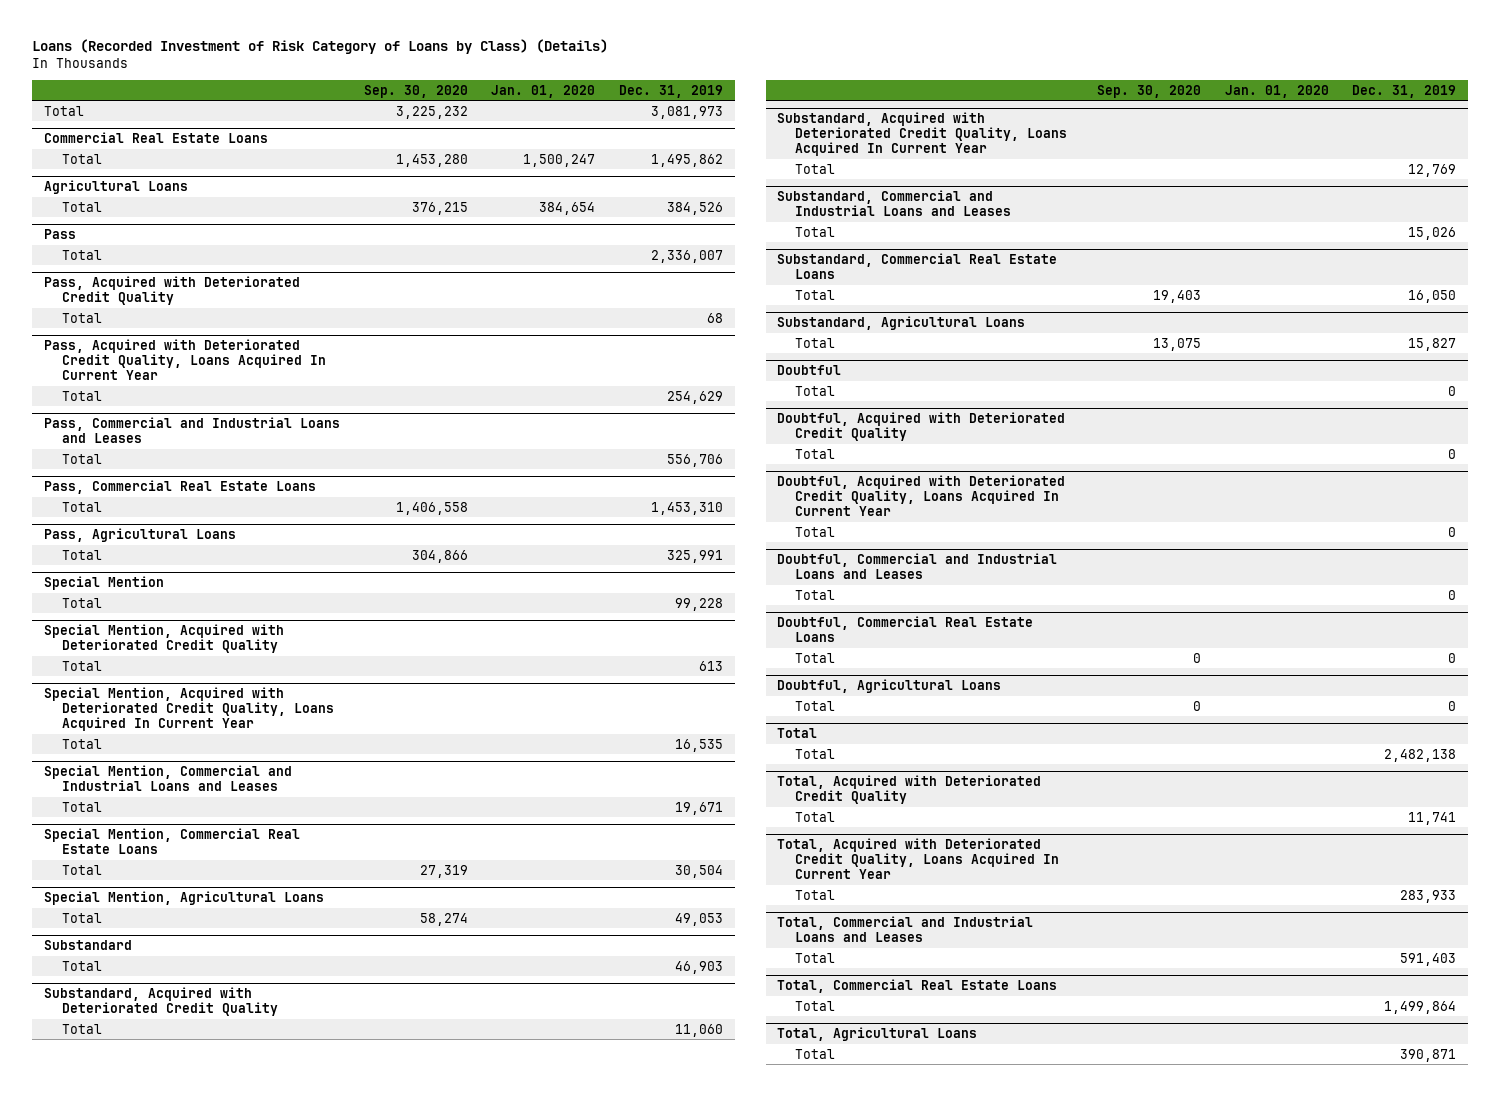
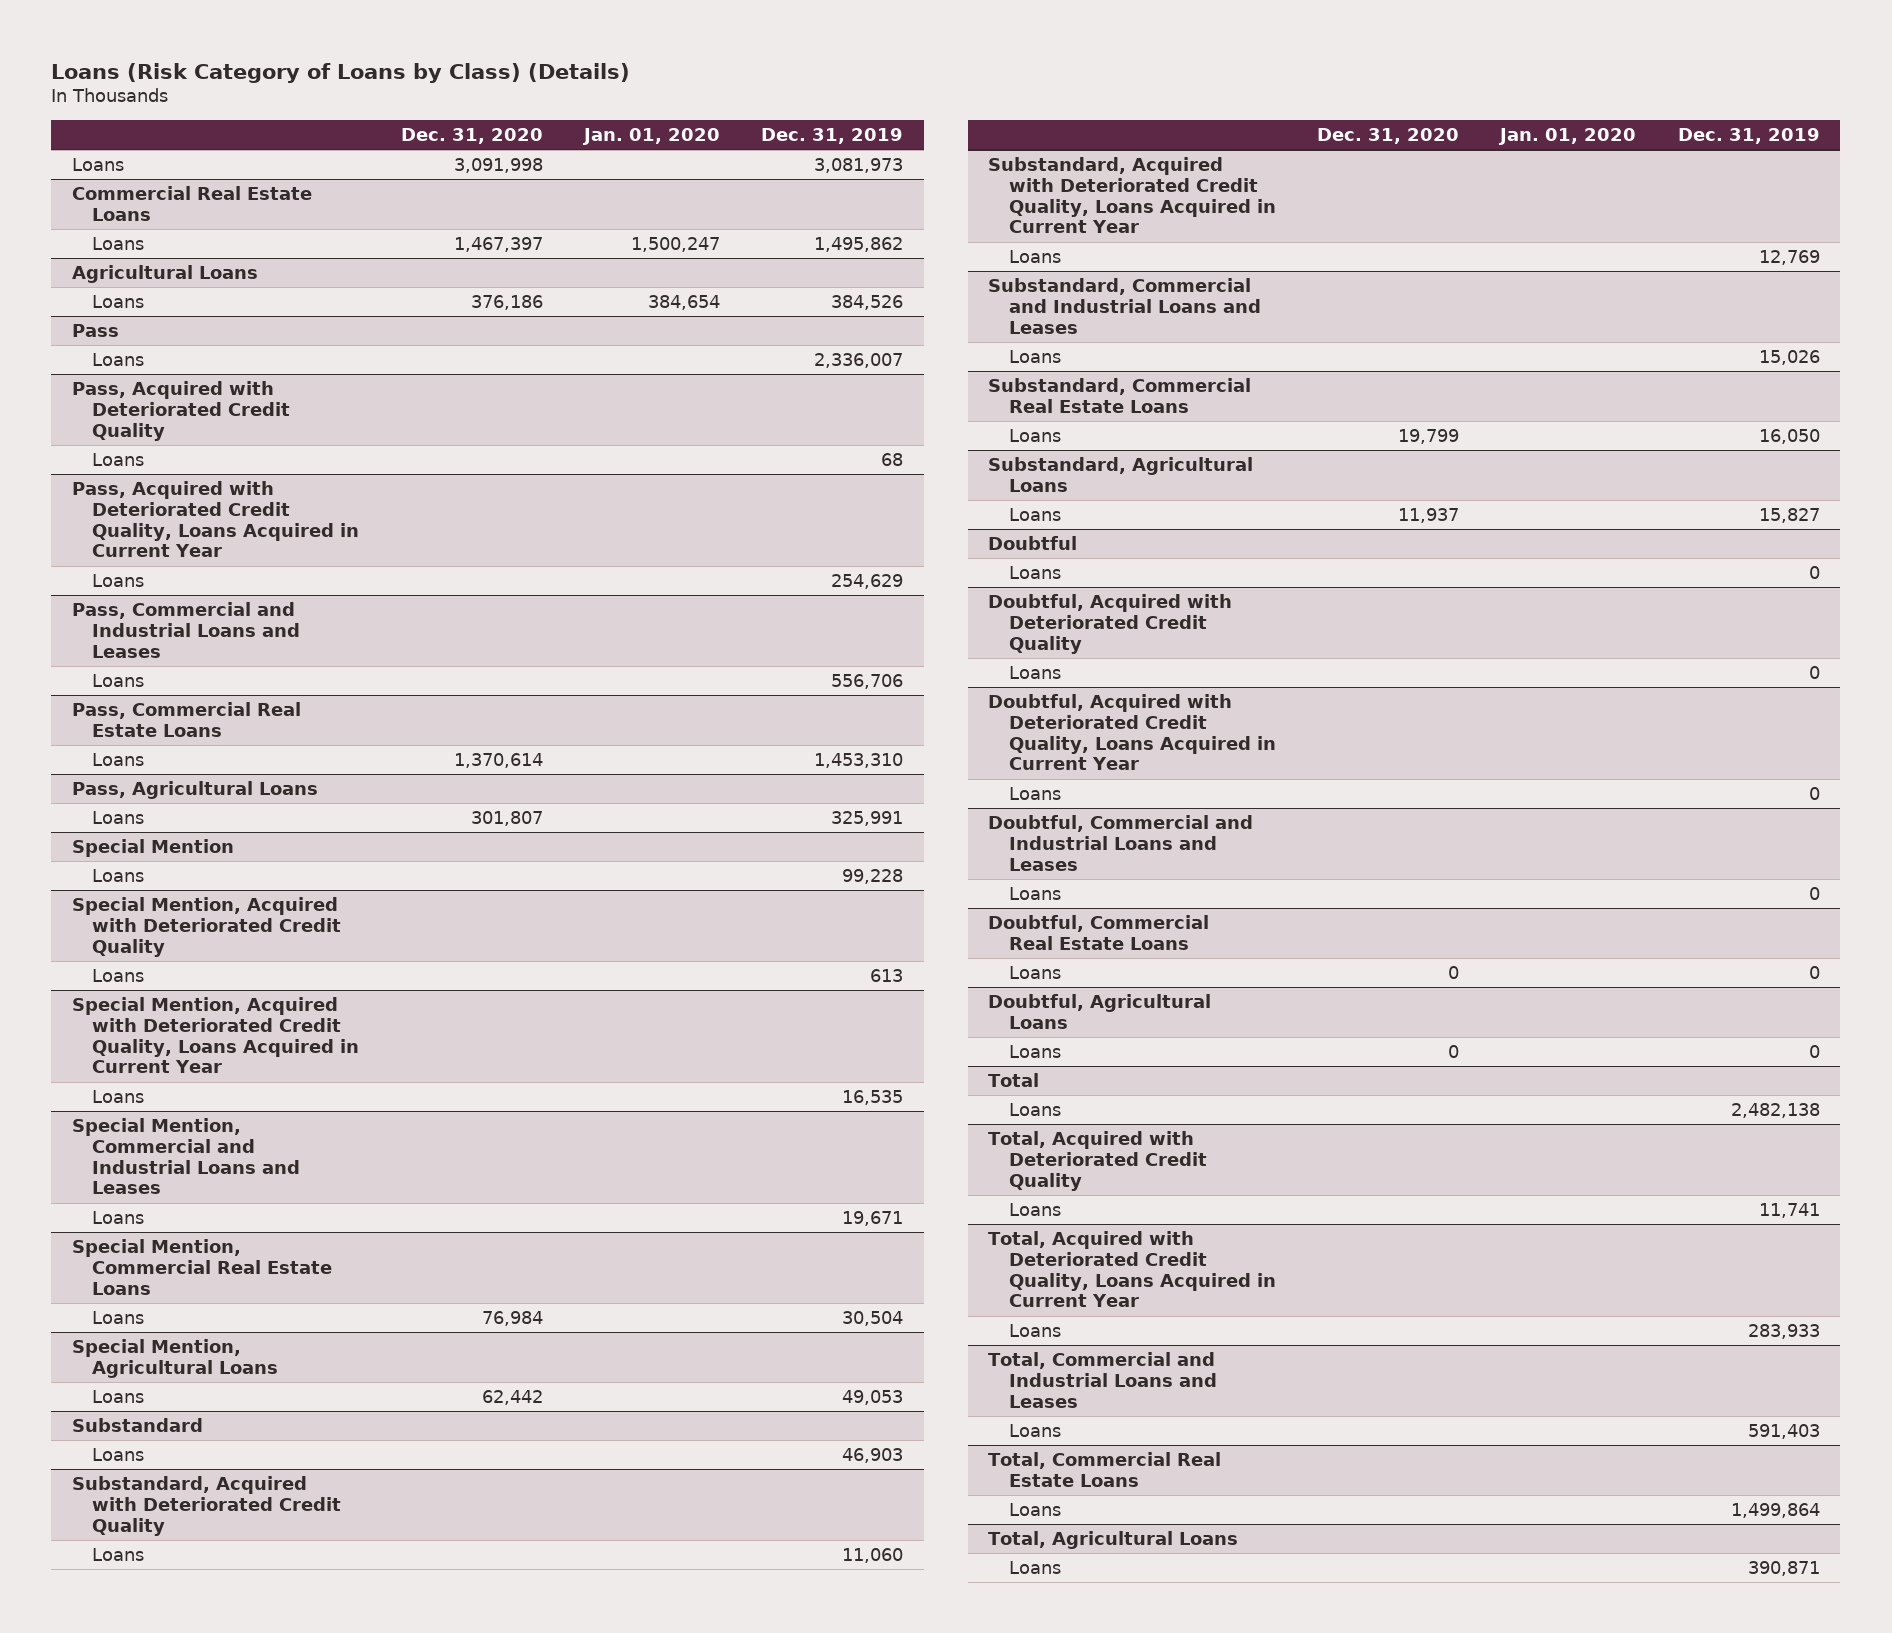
[32,39,609,55] Loans (Recorded Investment of Risk Category of Loans by Class) (Details) -> [51,62,631,83] Loans (Risk Category of Loans by Class) (Details)
[363,84,468,98] Sep. 30, 2020 -> none
none -> [400,128,543,145] Dec. 31, 2020
[44,105,85,116] Total -> [71,158,124,172] Loans
[61,153,102,164] Total -> [92,237,145,251] Loans
[61,201,102,212] Total -> [92,295,145,309] Loans
[61,249,102,260] Total -> [92,353,145,367] Loans
[61,312,102,323] Total -> [92,453,145,467] Loans
[44,339,326,381] Pass, Acquired with Deteriorated Credit Quality, Loans Acquired In Current Year -> [71,481,360,558] Pass, Acquired with Deteriorated Credit Quality, Loans Acquired in Current Year
[61,390,102,401] Total -> [92,574,145,588] Loans
[61,453,102,464] Total -> [92,674,145,688] Loans
[61,501,102,512] Total -> [92,753,145,767] Loans
[61,549,102,560] Total -> [92,811,145,825] Loans
[61,597,102,608] Total -> [92,869,145,883] Loans
[61,660,102,671] Total -> [92,969,145,983] Loans
[44,687,334,732] Special Mention, Acquired with Deteriorated Credit Quality, Loans Acquired In Current Year -> [71,997,360,1074] Special Mention, Acquired with Deteriorated Credit Quality, Loans Acquired in Current Year
[61,738,102,749] Total -> [92,1090,145,1104] Loans
[61,801,102,812] Total -> [92,1211,145,1225] Loans
[61,864,102,875] Total -> [92,1311,145,1325] Loans
[61,912,102,923] Total -> [92,1390,145,1404] Loans
[61,960,102,971] Total -> [92,1448,145,1462] Loans
[61,1023,102,1034] Total -> [92,1548,145,1562] Loans
[777,112,1067,157] Substandard, Acquired with Deteriorated Credit Quality, Loans Acquired In Current Year -> [988,157,1276,234] Substandard, Acquired with Deteriorated Credit Quality, Loans Acquired in Current Year
[794,163,835,174] Total -> [1008,250,1061,264] Loans
[794,226,835,237] Total -> [1008,350,1061,364] Loans
[794,289,835,300] Total -> [1008,429,1061,443] Loans
[794,337,835,348] Total -> [1008,508,1061,522] Loans
[794,385,835,396] Total -> [1008,566,1061,580] Loans
[794,448,835,459] Total -> [1008,666,1061,680] Loans
[777,475,1066,517] Doubtful, Acquired with Deteriorated Credit Quality, Loans Acquired In Current Year -> [988,694,1276,771] Doubtful, Acquired with Deteriorated Credit Quality, Loans Acquired in Current Year
[794,526,835,537] Total -> [1008,787,1061,801] Loans
[794,589,835,600] Total -> [1008,887,1061,901] Loans
[794,652,835,663] Total -> [1008,966,1061,980] Loans
[794,700,835,711] Total -> [1008,1045,1061,1059] Loans
[794,748,835,759] Total -> [1008,1103,1061,1117] Loans
[794,811,835,822] Total -> [1008,1203,1061,1217] Loans
[777,838,1059,880] Total, Acquired with Deteriorated Credit Quality, Loans Acquired In Current Year -> [988,1231,1276,1308] Total, Acquired with Deteriorated Credit Quality, Loans Acquired in Current Year
[794,889,835,900] Total -> [1008,1324,1061,1338] Loans
[794,952,835,963] Total -> [1008,1424,1061,1438] Loans
[794,1000,835,1011] Total -> [1008,1503,1061,1517] Loans
[794,1048,835,1059] Total -> [1008,1561,1061,1575] Loans

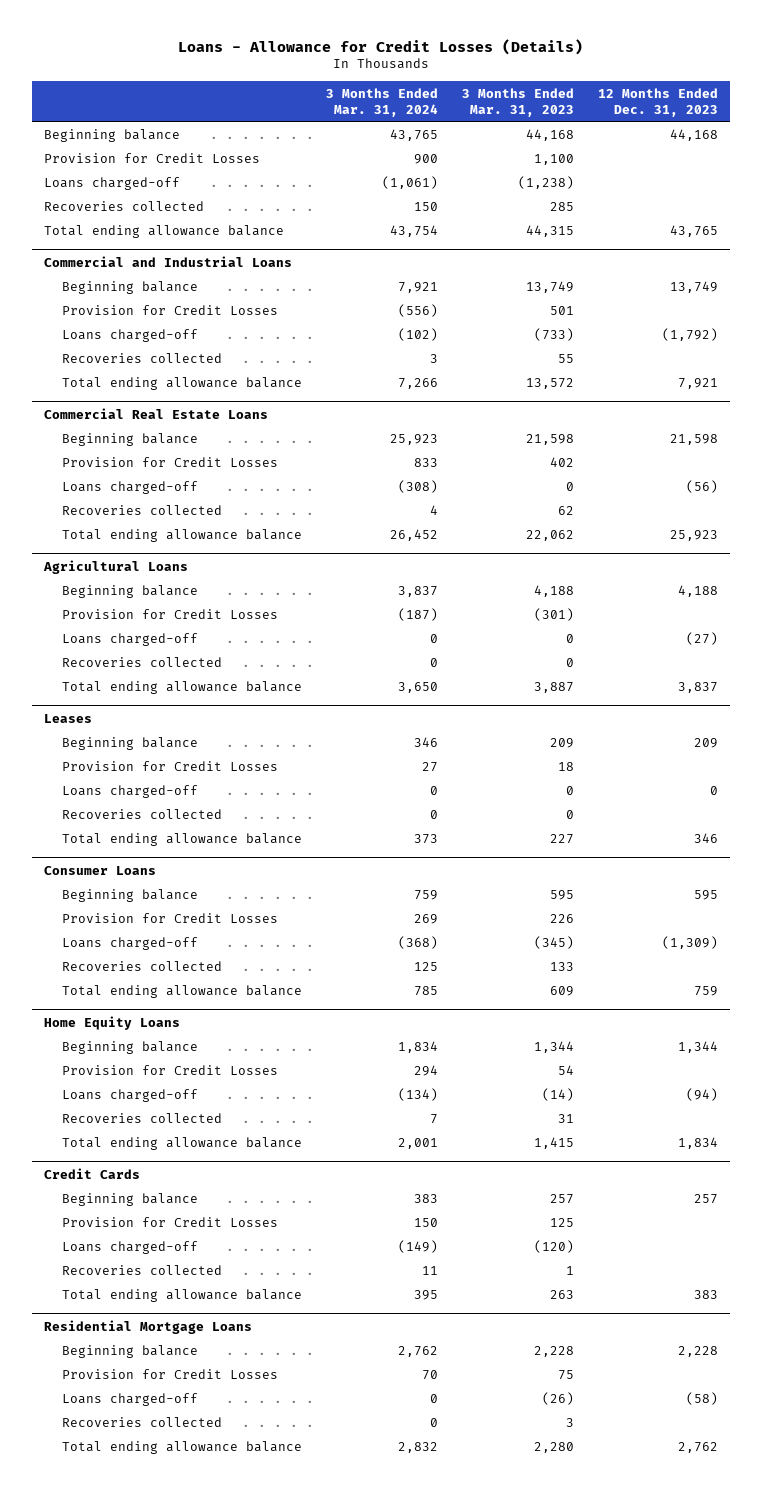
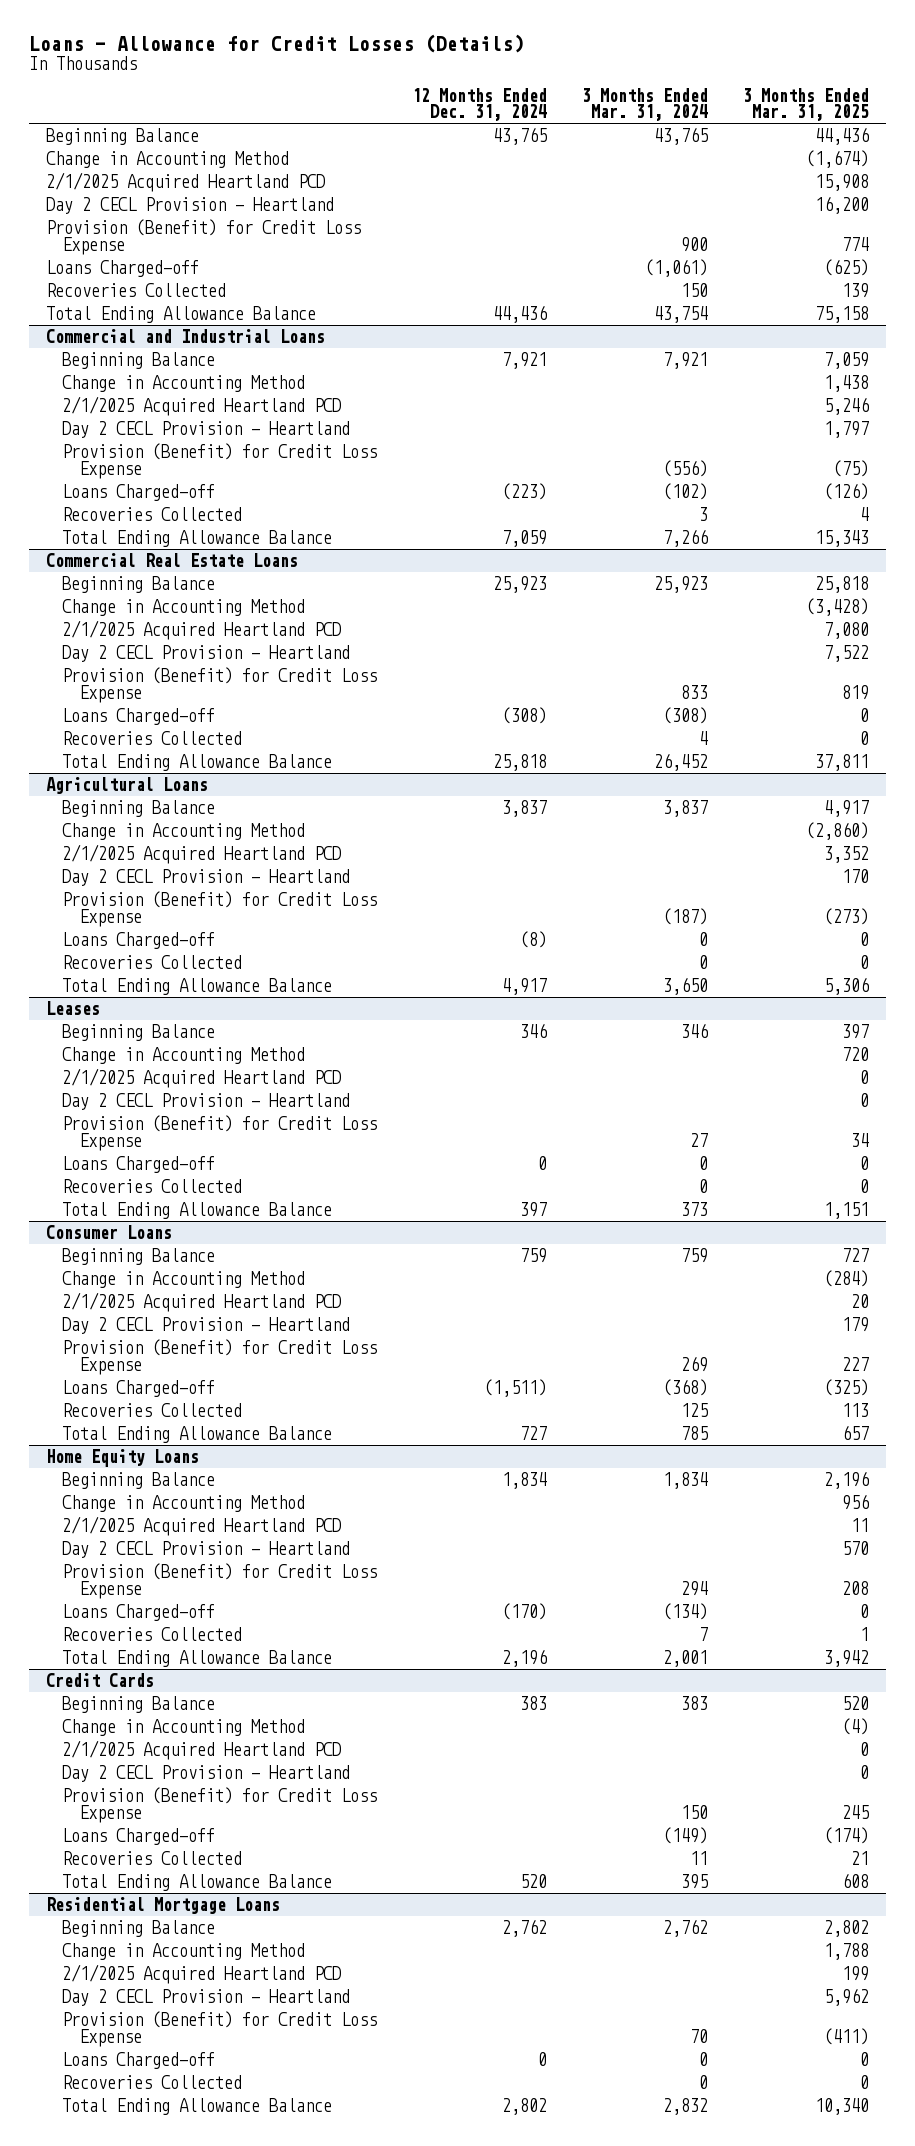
[462,87,575,117] 3 Months Ended Mar. 31, 2023 -> none
[598,87,719,117] 12 Months Ended Dec. 31, 2023 -> none
none -> [412,87,548,122] 12 Months Ended Dec. 31, 2024
none -> [742,87,869,122] 3 Months Ended Mar. 31, 2025
[44,128,181,142] Beginning balance -> [46,128,200,146] Beginning Balance
none -> [46,151,290,169] Change in Accounting Method
none -> [46,172,326,193] 2/1/2025 Acquired Heartland PCD
none -> [46,197,335,215] Day 2 CECL Provision - Heartland
[44,152,261,163] Provision for Credit Losses -> [46,219,362,255] Provision (Benefit) for Credit Loss Expense
[44,176,181,190] Loans charged-off -> [46,260,200,278] Loans Charged-off
[44,200,205,211] Recoveries collected -> [46,283,227,298] Recoveries Collected
[44,224,285,238] Total ending allowance balance -> [46,306,317,324] Total Ending Allowance Balance
[61,280,198,294] Beginning balance -> [62,352,216,370] Beginning Balance
none -> [62,375,306,393] Change in Accounting Method
none -> [62,396,342,417] 2/1/2025 Acquired Heartland PCD
none -> [62,421,351,439] Day 2 CECL Provision - Heartland
[61,304,278,315] Provision for Credit Losses -> [62,443,378,479] Provision (Benefit) for Credit Loss Expense
[61,328,198,342] Loans charged-off -> [62,484,216,502] Loans Charged-off
[61,352,222,363] Recoveries collected -> [62,507,243,522] Recoveries Collected
[61,376,302,390] Total ending allowance balance -> [62,530,333,548] Total Ending Allowance Balance
[61,432,198,446] Beginning balance -> [62,576,216,594] Beginning Balance
none -> [62,599,306,617] Change in Accounting Method
none -> [62,620,342,641] 2/1/2025 Acquired Heartland PCD
none -> [62,645,351,663] Day 2 CECL Provision - Heartland
[61,456,278,467] Provision for Credit Losses -> [62,667,378,703] Provision (Benefit) for Credit Loss Expense
[61,480,198,494] Loans charged-off -> [62,708,216,726] Loans Charged-off
[61,504,222,515] Recoveries collected -> [62,731,243,746] Recoveries Collected
[61,528,302,542] Total ending allowance balance -> [62,754,333,772] Total Ending Allowance Balance
[61,584,198,598] Beginning balance -> [62,800,216,818] Beginning Balance
none -> [62,823,306,841] Change in Accounting Method
none -> [62,844,342,865] 2/1/2025 Acquired Heartland PCD
none -> [62,869,351,887] Day 2 CECL Provision - Heartland
[61,608,278,619] Provision for Credit Losses -> [62,891,378,927] Provision (Benefit) for Credit Loss Expense
[61,632,198,646] Loans charged-off -> [62,932,216,950] Loans Charged-off
[61,656,222,667] Recoveries collected -> [62,955,243,970] Recoveries Collected
[61,680,302,694] Total ending allowance balance -> [62,978,333,996] Total Ending Allowance Balance
[61,736,198,750] Beginning balance -> [62,1024,216,1042] Beginning Balance
none -> [62,1047,306,1065] Change in Accounting Method
none -> [62,1068,342,1089] 2/1/2025 Acquired Heartland PCD
none -> [62,1093,351,1111] Day 2 CECL Provision - Heartland
[61,760,278,771] Provision for Credit Losses -> [62,1115,378,1151] Provision (Benefit) for Credit Loss Expense
[61,784,198,798] Loans charged-off -> [62,1156,216,1174] Loans Charged-off
[61,808,222,819] Recoveries collected -> [62,1179,243,1194] Recoveries Collected
[61,832,302,846] Total ending allowance balance -> [62,1202,333,1220] Total Ending Allowance Balance
[61,888,198,902] Beginning balance -> [62,1248,216,1266] Beginning Balance
none -> [62,1271,306,1289] Change in Accounting Method
none -> [62,1292,342,1313] 2/1/2025 Acquired Heartland PCD
none -> [62,1317,351,1335] Day 2 CECL Provision - Heartland
[61,912,278,923] Provision for Credit Losses -> [62,1339,378,1375] Provision (Benefit) for Credit Loss Expense
[61,936,198,950] Loans charged-off -> [62,1380,216,1398] Loans Charged-off
[61,960,222,971] Recoveries collected -> [62,1403,243,1418] Recoveries Collected
[61,984,302,998] Total ending allowance balance -> [62,1426,333,1444] Total Ending Allowance Balance
[61,1040,198,1054] Beginning balance -> [62,1472,216,1490] Beginning Balance
none -> [62,1495,306,1513] Change in Accounting Method
none -> [62,1516,342,1537] 2/1/2025 Acquired Heartland PCD
none -> [62,1541,351,1559] Day 2 CECL Provision - Heartland
[61,1064,278,1075] Provision for Credit Losses -> [62,1563,378,1599] Provision (Benefit) for Credit Loss Expense
[61,1088,198,1102] Loans charged-off -> [62,1604,216,1622] Loans Charged-off
[61,1112,222,1123] Recoveries collected -> [62,1627,243,1642] Recoveries Collected
[61,1136,302,1150] Total ending allowance balance -> [62,1650,333,1668] Total Ending Allowance Balance
[61,1192,198,1206] Beginning balance -> [62,1696,216,1714] Beginning Balance
none -> [62,1719,306,1737] Change in Accounting Method
none -> [62,1740,342,1761] 2/1/2025 Acquired Heartland PCD
none -> [62,1765,351,1783] Day 2 CECL Provision - Heartland
[61,1216,278,1227] Provision for Credit Losses -> [62,1787,378,1823] Provision (Benefit) for Credit Loss Expense
[61,1240,198,1254] Loans charged-off -> [62,1828,216,1846] Loans Charged-off
[61,1264,222,1275] Recoveries collected -> [62,1851,243,1866] Recoveries Collected
[61,1288,302,1302] Total ending allowance balance -> [62,1874,333,1892] Total Ending Allowance Balance
[61,1344,198,1358] Beginning balance -> [62,1920,216,1938] Beginning Balance
none -> [62,1943,306,1961] Change in Accounting Method
none -> [62,1964,342,1985] 2/1/2025 Acquired Heartland PCD
none -> [62,1989,351,2007] Day 2 CECL Provision - Heartland
[61,1368,278,1379] Provision for Credit Losses -> [62,2011,378,2047] Provision (Benefit) for Credit Loss Expense
[61,1392,198,1406] Loans charged-off -> [62,2052,216,2070] Loans Charged-off
[61,1416,222,1427] Recoveries collected -> [62,2075,243,2090] Recoveries Collected
[61,1440,302,1454] Total ending allowance balance -> [62,2098,333,2116] Total Ending Allowance Balance

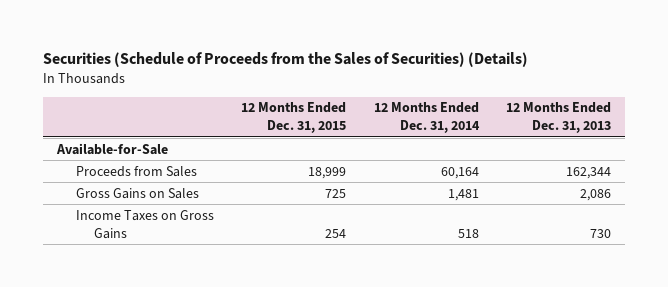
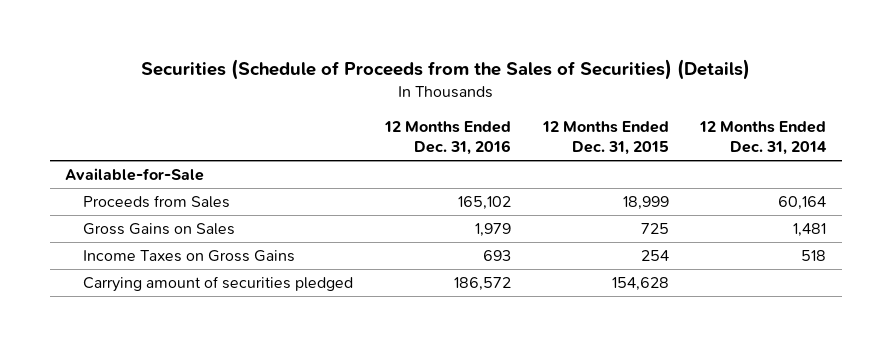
[506,102,612,134] 12 Months Ended Dec. 31, 2013 -> none
none -> [383,120,511,156] 12 Months Ended Dec. 31, 2016
none -> [83,276,354,293] Carrying amount of securities pledged

